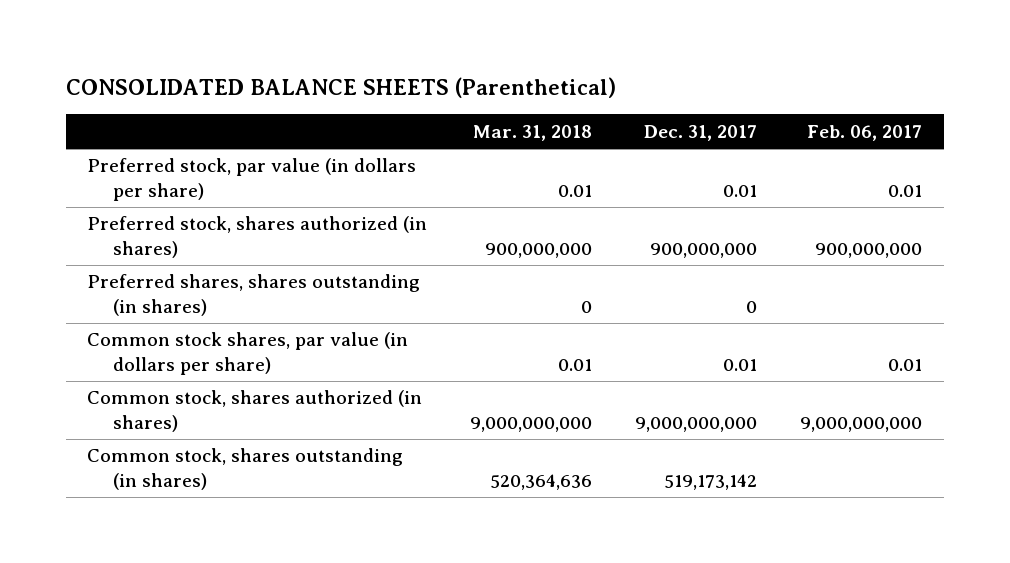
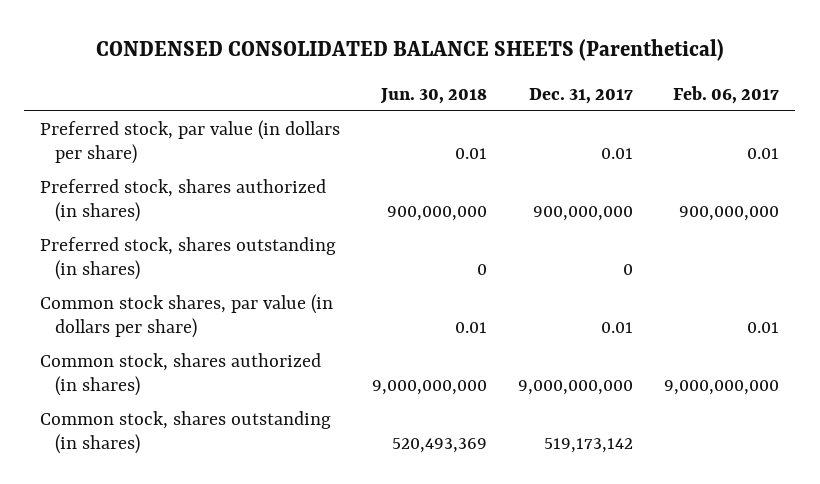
[66,77,617,99] CONSOLIDATED BALANCE SHEETS (Parenthetical) -> [95,39,724,62] CONDENSED CONSOLIDATED BALANCE SHEETS (Parenthetical)
[473,124,593,141] Mar. 31, 2018 -> none
none -> [379,87,487,104] Jun. 30, 2018
[87,274,421,316] Preferred shares, shares outstanding (in shares) -> [40,236,337,280] Preferred stock, shares outstanding (in shares)

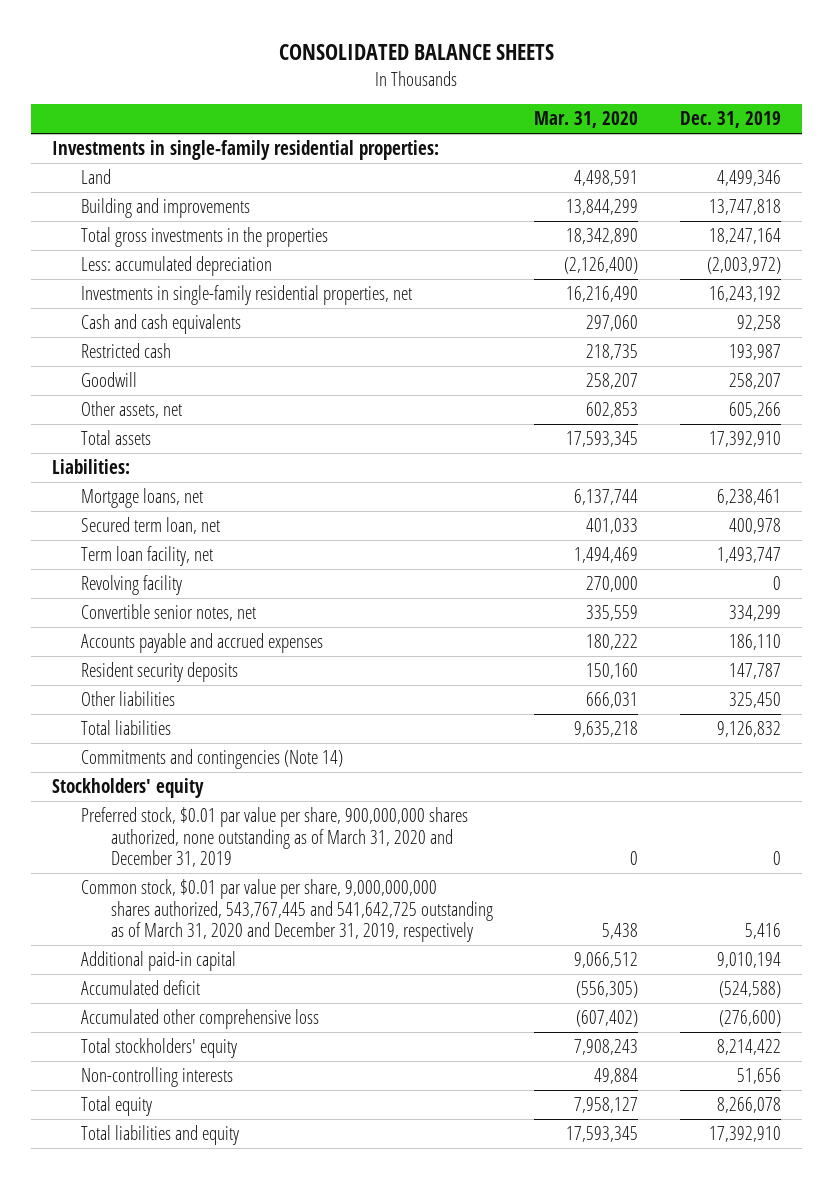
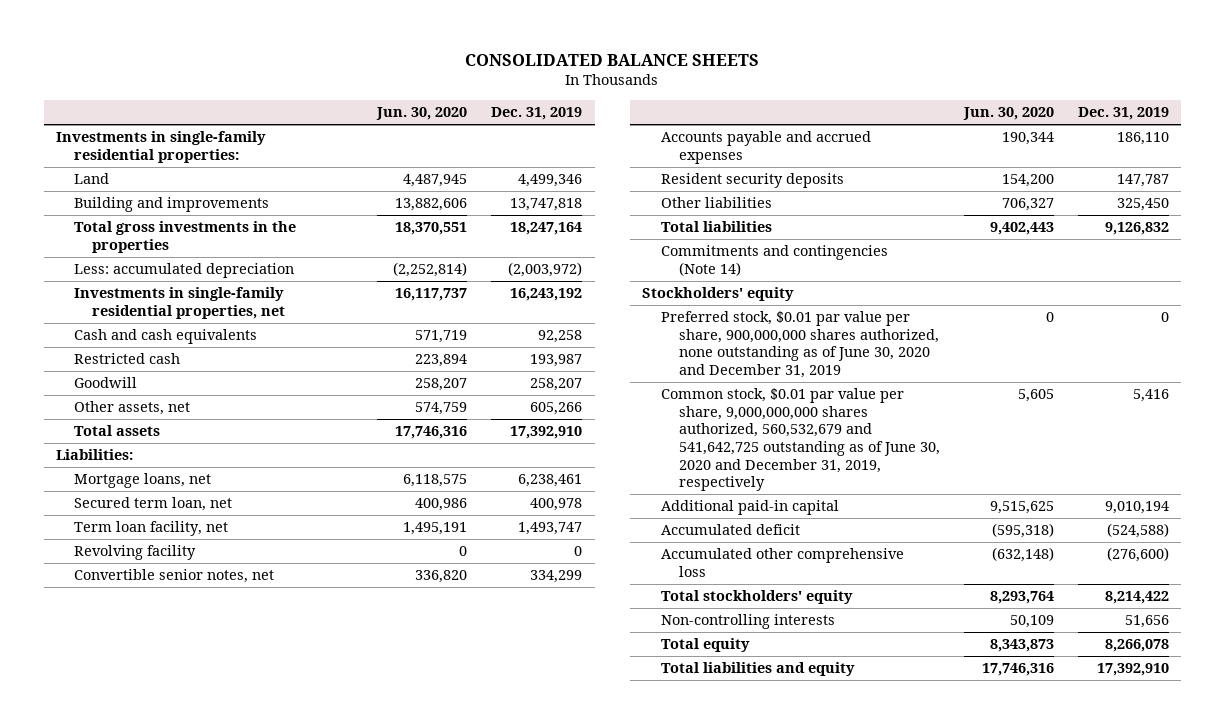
[534,111,639,129] Mar. 31, 2020 -> none
none -> [376,107,468,121] Jun. 30, 2020
[81,807,469,868] Preferred stock, $0.01 par value per share, 900,000,000 shares authorized, none outstanding as of March 31, 2020 and December 31, 2019 -> [660,311,939,378] Preferred stock, $0.01 par value per share, 900,000,000 shares authorized, none outstanding as of June 30, 2020 and December 31, 2019
[81,879,493,943] Common stock, $0.01 par value per share, 9,000,000,000 shares authorized, 543,767,445 and 541,642,725 outstanding as of March 31, 2020 and December 31, 2019, respectively -> [660,388,940,492] Common stock, $0.01 par value per share, 9,000,000,000 shares authorized, 560,532,679 and 541,642,725 outstanding as of June 30, 2020 and December 31, 2019, respectively

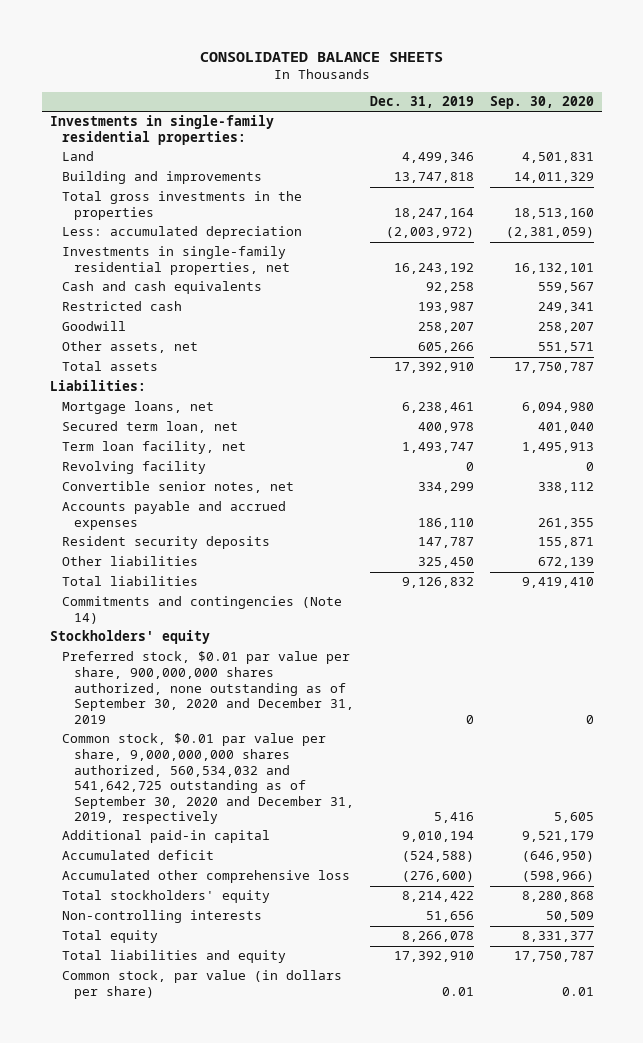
[376,107,468,121] Jun. 30, 2020 -> none
none -> [489,96,594,110] Sep. 30, 2020
[660,311,939,378] Preferred stock, $0.01 par value per share, 900,000,000 shares authorized, none outstanding as of June 30, 2020 and December 31, 2019 -> [61,651,354,724] Preferred stock, $0.01 par value per share, 900,000,000 shares authorized, none outstanding as of September 30, 2020 and December 31, 2019
[660,388,940,492] Common stock, $0.01 par value per share, 9,000,000,000 shares authorized, 560,532,679 and 541,642,725 outstanding as of June 30, 2020 and December 31, 2019, respectively -> [61,733,354,825] Common stock, $0.01 par value per share, 9,000,000,000 shares authorized, 560,534,032 and 541,642,725 outstanding as of September 30, 2020 and December 31, 2019, respectively
none -> [61,970,342,999] Common stock, par value (in dollars per share)

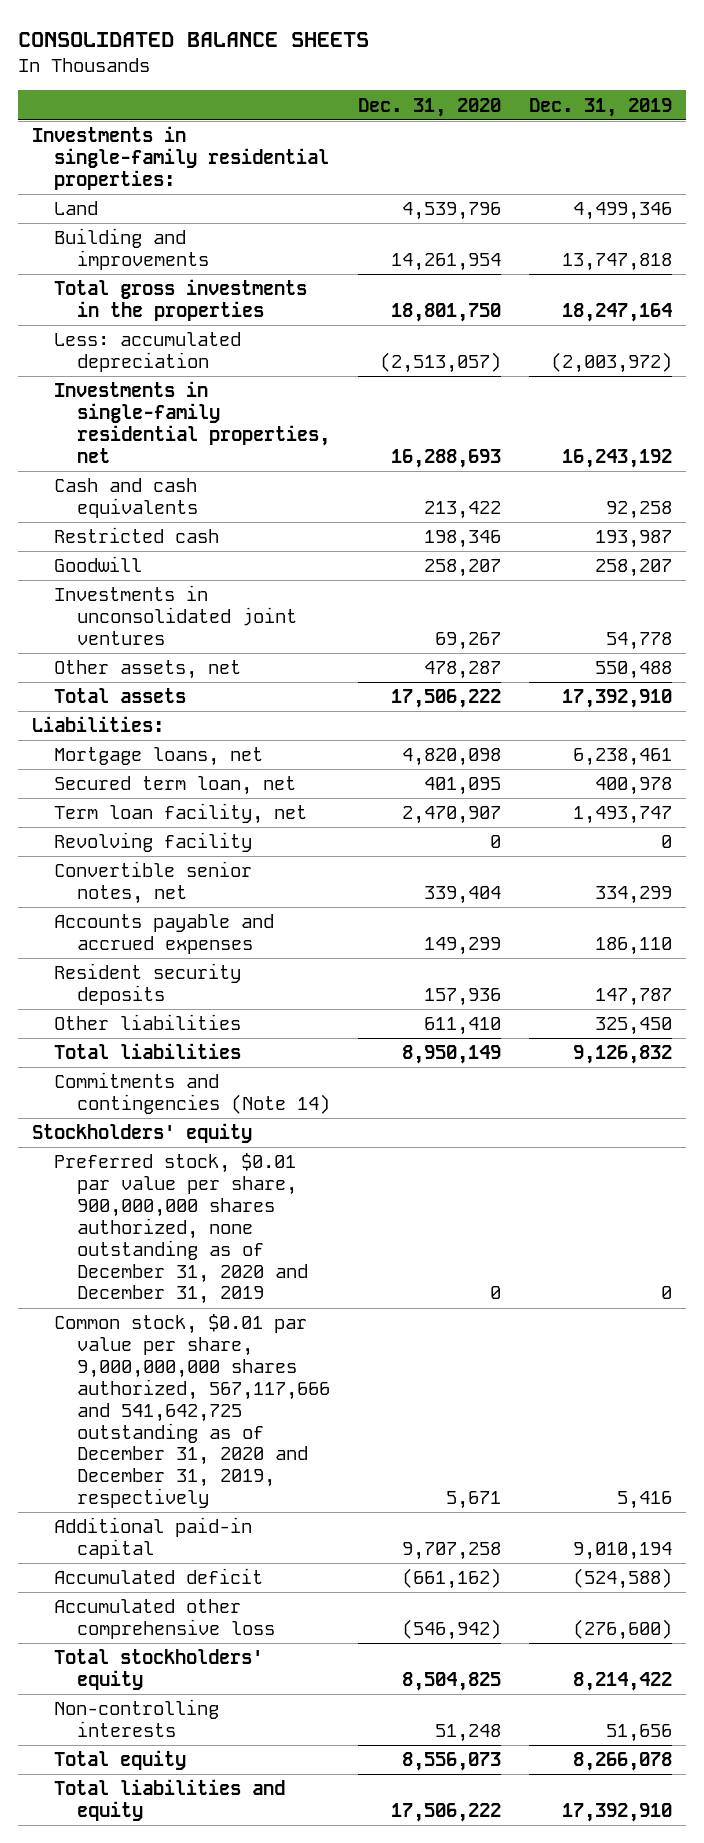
[489,96,594,110] Sep. 30, 2020 -> none
none -> [358,97,502,117] Dec. 31, 2020
none -> [54,585,298,646] Investments in unconsolidated joint ventures
[417,342,474,354] 605,266 -> [595,661,673,680] 550,488
[61,651,354,724] Preferred stock, $0.01 par value per share, 900,000,000 shares authorized, none outstanding as of September 30, 2020 and December 31, 2019 -> [54,1153,309,1305] Preferred stock, $0.01 par value per share, 900,000,000 shares authorized, none outstanding as of December 31, 2020 and December 31, 2019
[61,733,354,825] Common stock, $0.01 par value per share, 9,000,000,000 shares authorized, 560,534,032 and 541,642,725 outstanding as of September 30, 2020 and December 31, 2019, respectively -> [54,1314,331,1509] Common stock, $0.01 par value per share, 9,000,000,000 shares authorized, 567,117,666 and 541,642,725 outstanding as of December 31, 2020 and December 31, 2019, respectively
[61,970,342,999] Common stock, par value (in dollars per share) -> none

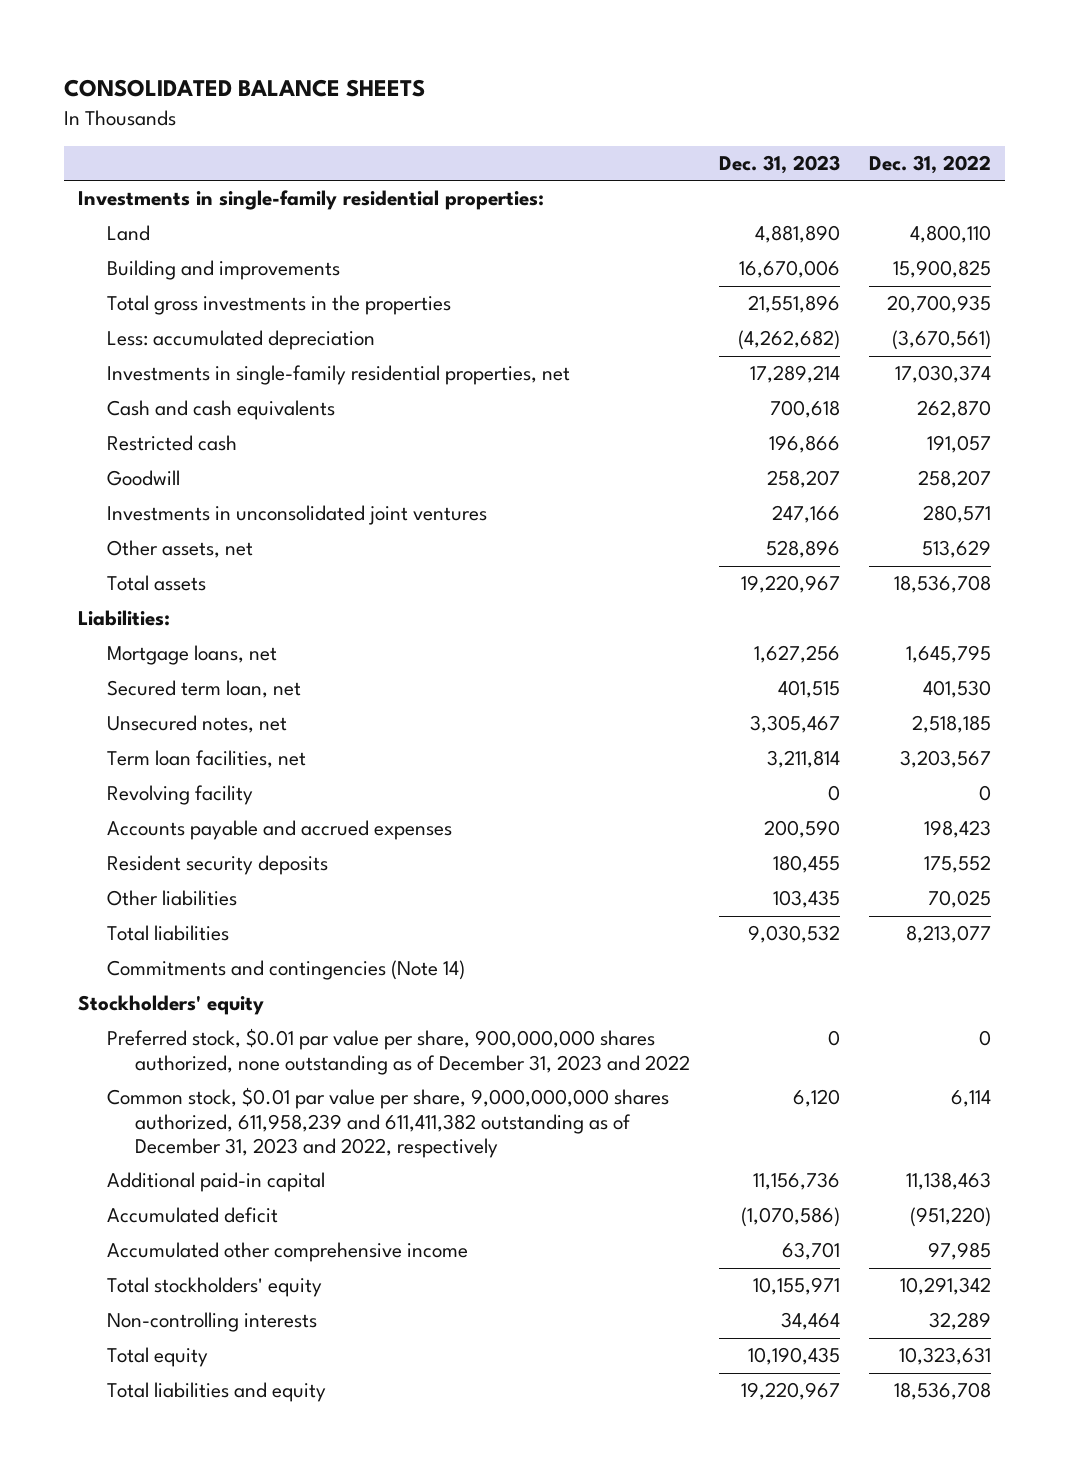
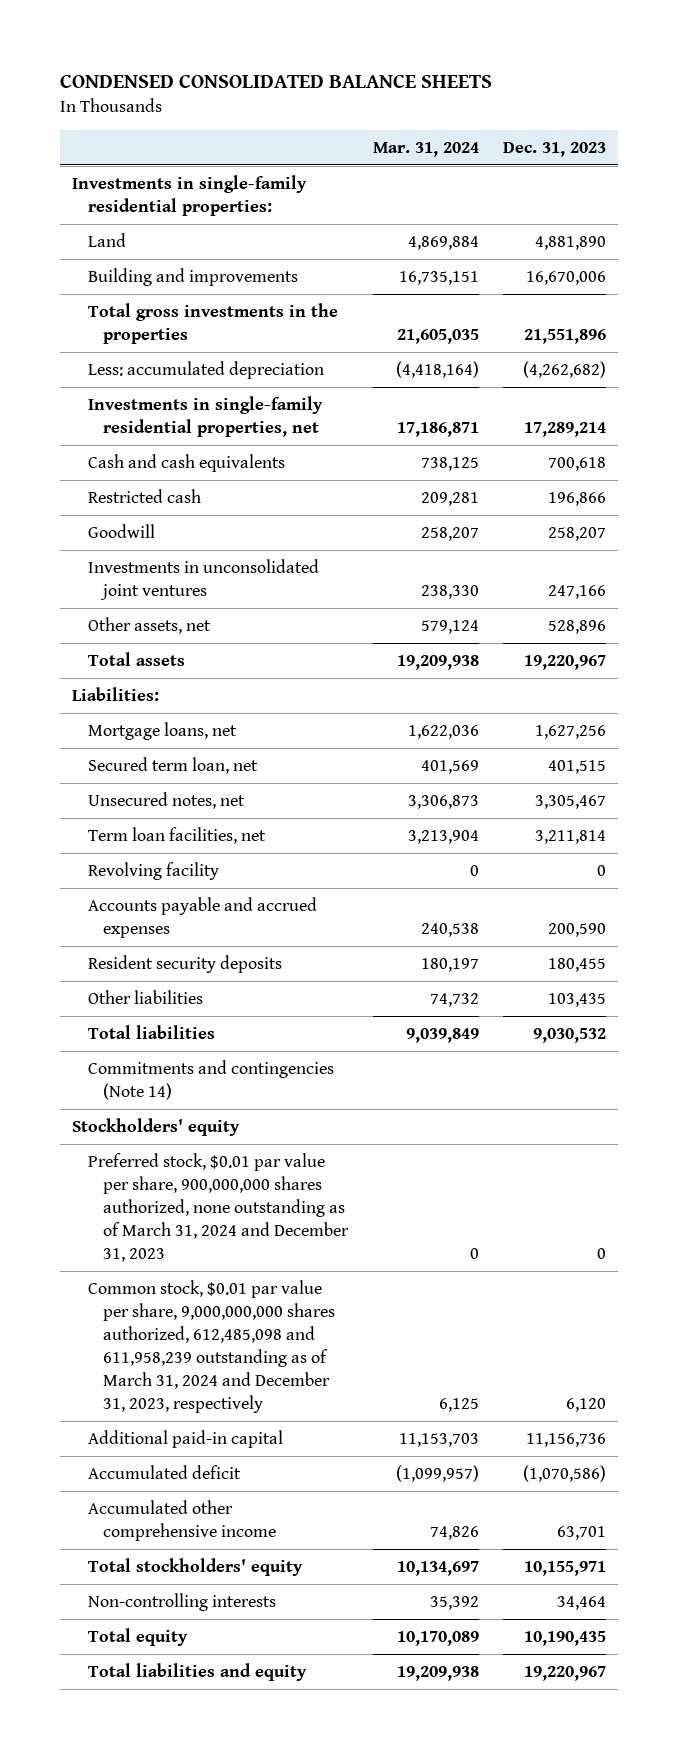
[63,79,425,98] CONSOLIDATED BALANCE SHEETS -> [60,75,493,89] CONDENSED CONSOLIDATED BALANCE SHEETS
[868,155,991,175] Dec. 31, 2022 -> none
none -> [372,141,479,157] Mar. 31, 2024
[106,1028,691,1075] Preferred stock, $0.01 par value per share, 900,000,000 shares authorized, none outstanding as of December 31, 2023 and 2022 -> [87,1152,350,1263] Preferred stock, $0.01 par value per share, 900,000,000 shares authorized, none outstanding as of March 31, 2024 and December 31, 2023
[106,1087,669,1159] Common stock, $0.01 par value per share, 9,000,000,000 shares authorized, 611,958,239 and 611,411,382 outstanding as of December 31, 2023 and 2022, respectively -> [87,1279,336,1414] Common stock, $0.01 par value per share, 9,000,000,000 shares authorized, 612,485,098 and 611,958,239 outstanding as of March 31, 2024 and December 31, 2023, respectively

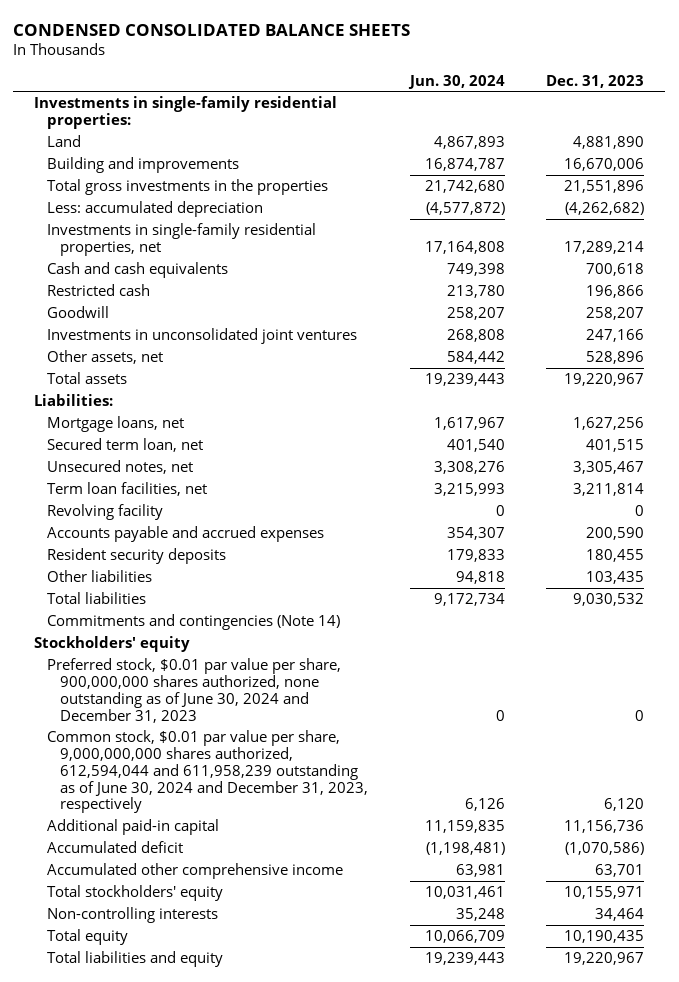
[372,141,479,157] Mar. 31, 2024 -> none
none -> [407,74,505,89] Jun. 30, 2024
[87,1152,350,1263] Preferred stock, $0.01 par value per share, 900,000,000 shares authorized, none outstanding as of March 31, 2024 and December 31, 2023 -> [46,658,341,723] Preferred stock, $0.01 par value per share, 900,000,000 shares authorized, none outstanding as of June 30, 2024 and December 31, 2023
[87,1279,336,1414] Common stock, $0.01 par value per share, 9,000,000,000 shares authorized, 612,485,098 and 611,958,239 outstanding as of March 31, 2024 and December 31, 2023, respectively -> [46,730,368,814] Common stock, $0.01 par value per share, 9,000,000,000 shares authorized, 612,594,044 and 611,958,239 outstanding as of June 30, 2024 and December 31, 2023, respectively

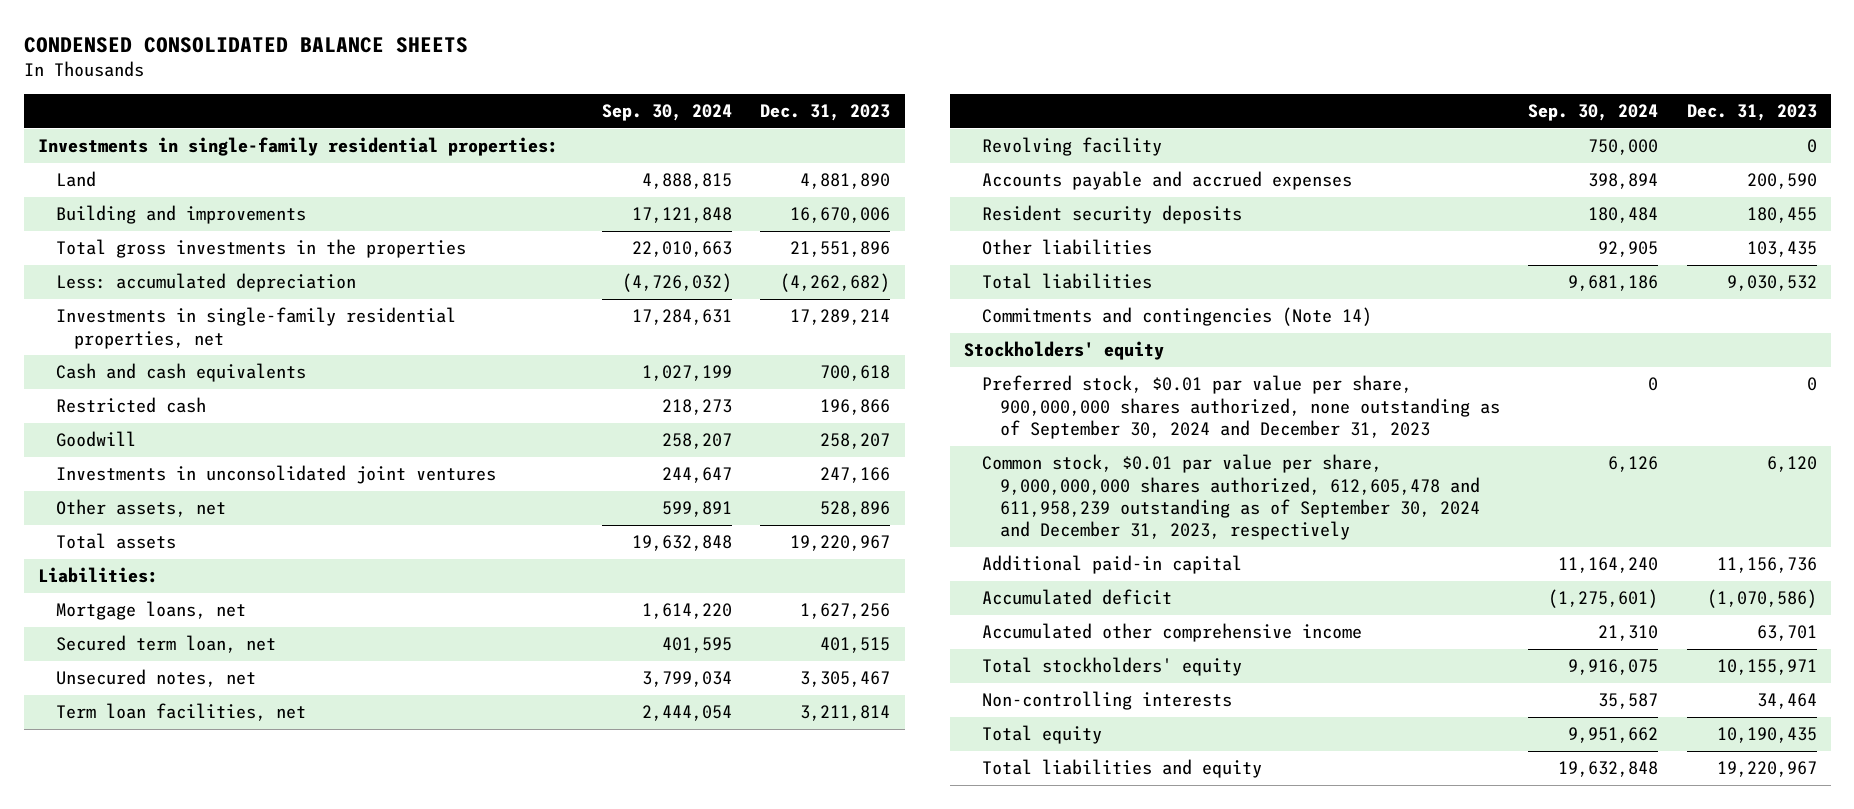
[407,74,505,89] Jun. 30, 2024 -> none
none -> [602,104,733,122] Sep. 30, 2024
[46,658,341,723] Preferred stock, $0.01 par value per share, 900,000,000 shares authorized, none outstanding as of June 30, 2024 and December 31, 2023 -> [982,375,1501,440] Preferred stock, $0.01 par value per share, 900,000,000 shares authorized, none outstanding as of September 30, 2024 and December 31, 2023
[46,730,368,814] Common stock, $0.01 par value per share, 9,000,000,000 shares authorized, 612,594,044 and 611,958,239 outstanding as of June 30, 2024 and December 31, 2023, respectively -> [982,454,1481,541] Common stock, $0.01 par value per share, 9,000,000,000 shares authorized, 612,605,478 and 611,958,239 outstanding as of September 30, 2024 and December 31, 2023, respectively

